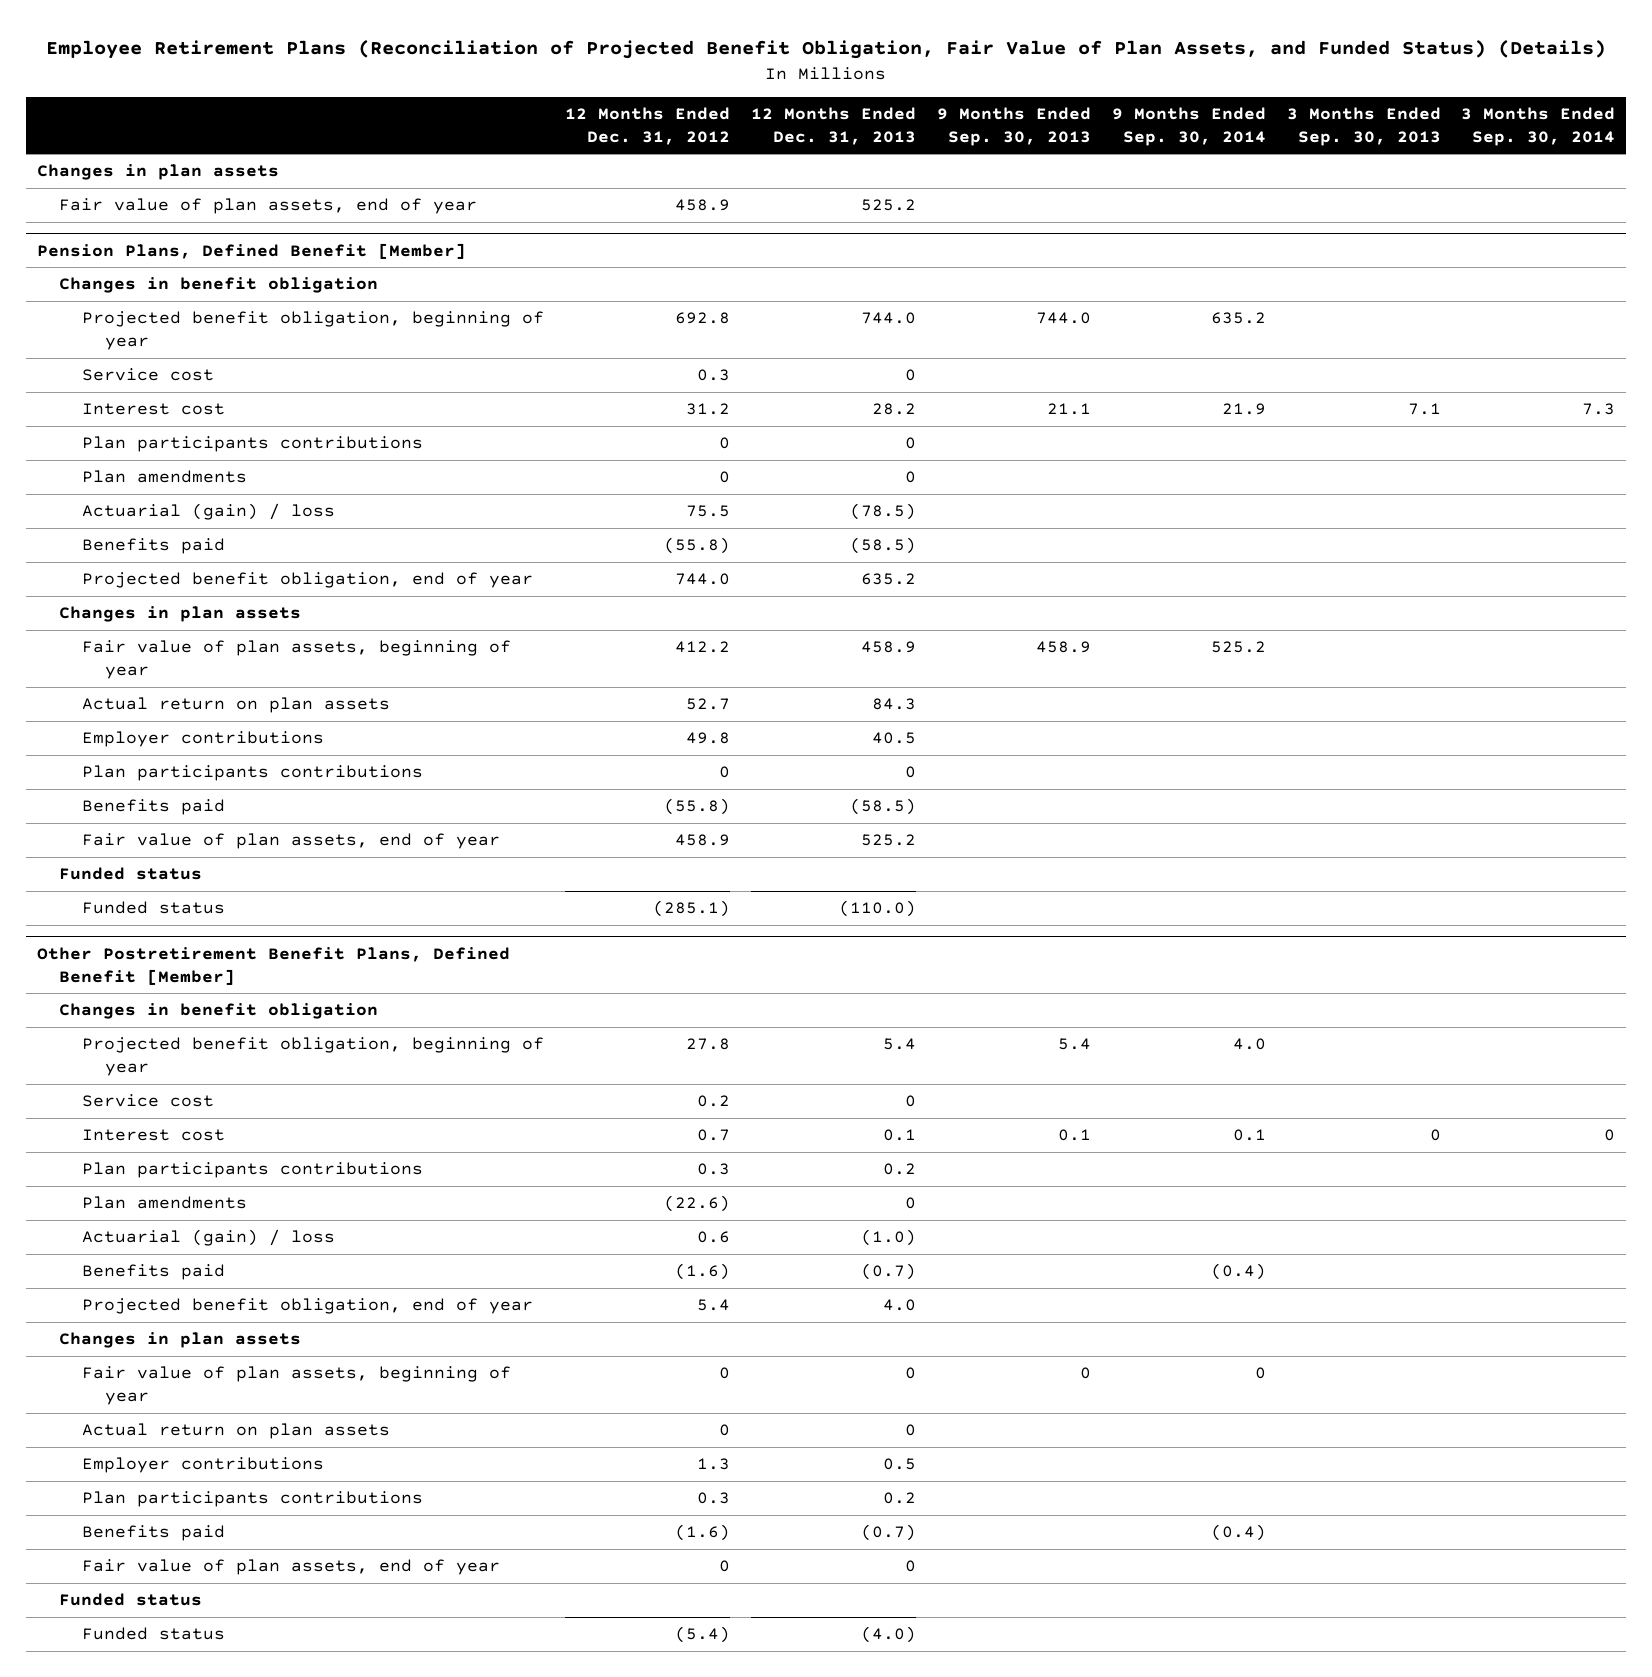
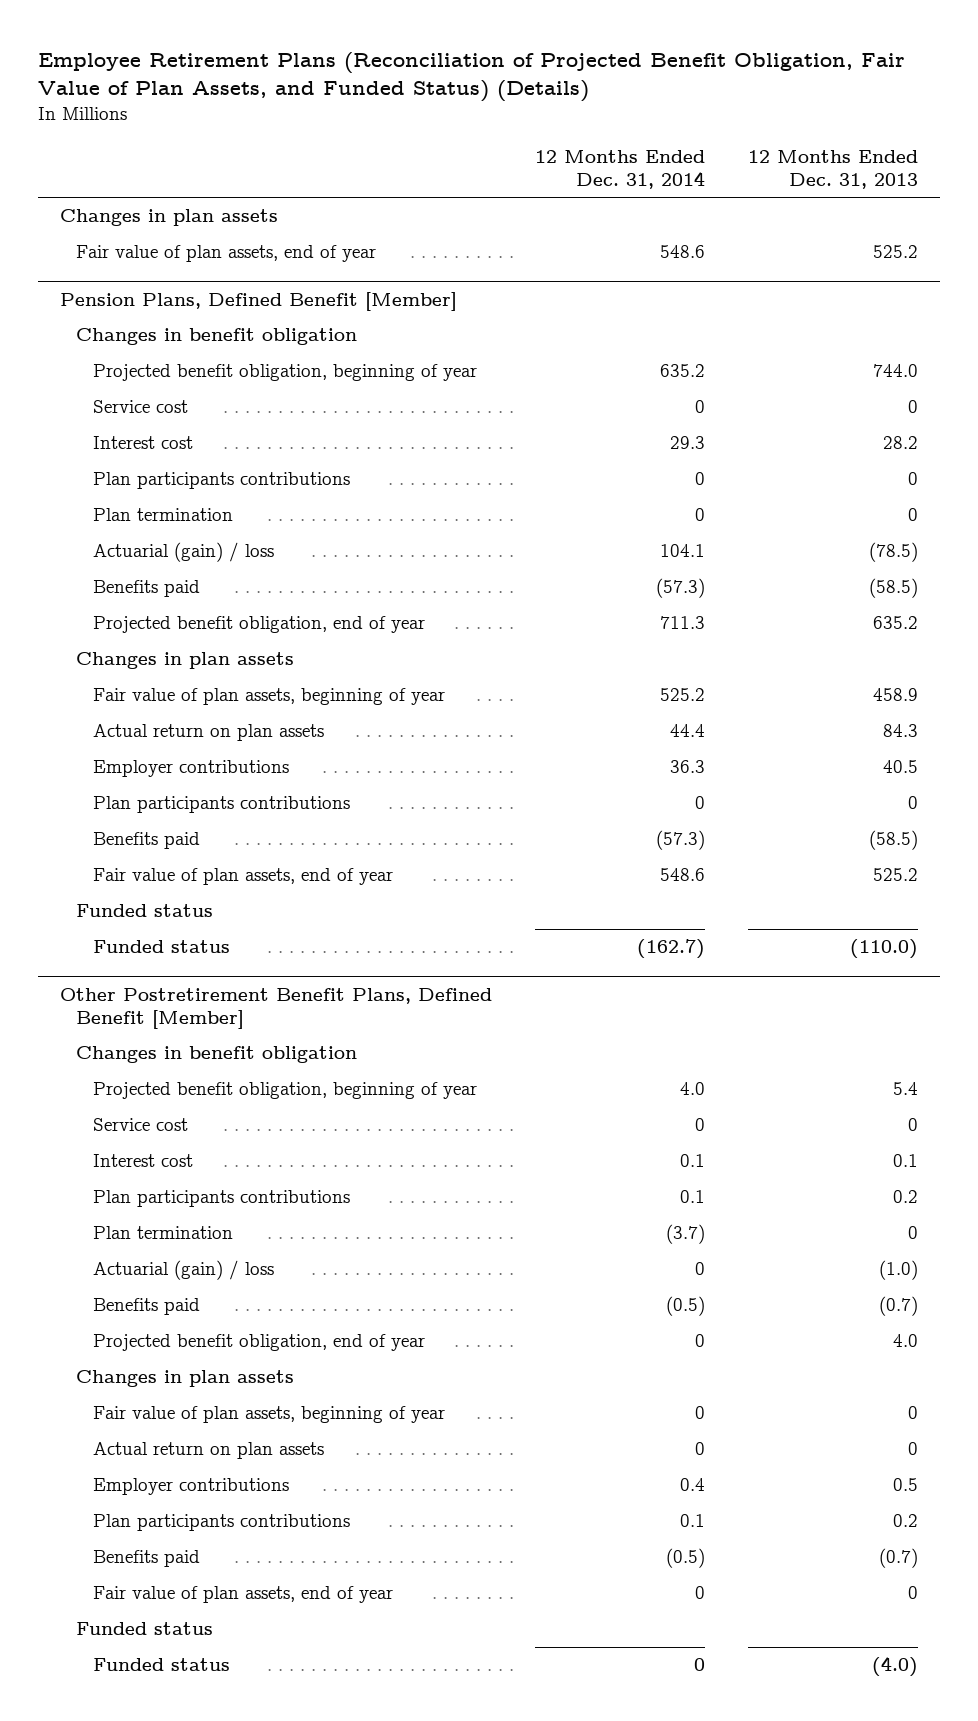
[564,106,730,145] 12 Months Ended Dec. 31, 2012 -> none
[936,106,1091,146] 9 Months Ended Sep. 30, 2013 -> none
[1111,106,1266,146] 9 Months Ended Sep. 30, 2014 -> none
[1286,106,1441,146] 3 Months Ended Sep. 30, 2013 -> none
[1461,106,1616,146] 3 Months Ended Sep. 30, 2014 -> none
none -> [535,149,706,189] 12 Months Ended Dec. 31, 2014
[82,470,248,484] Plan amendments -> [93,508,234,522] Plan termination
[82,1196,248,1210] Plan amendments -> [93,1226,234,1240] Plan termination

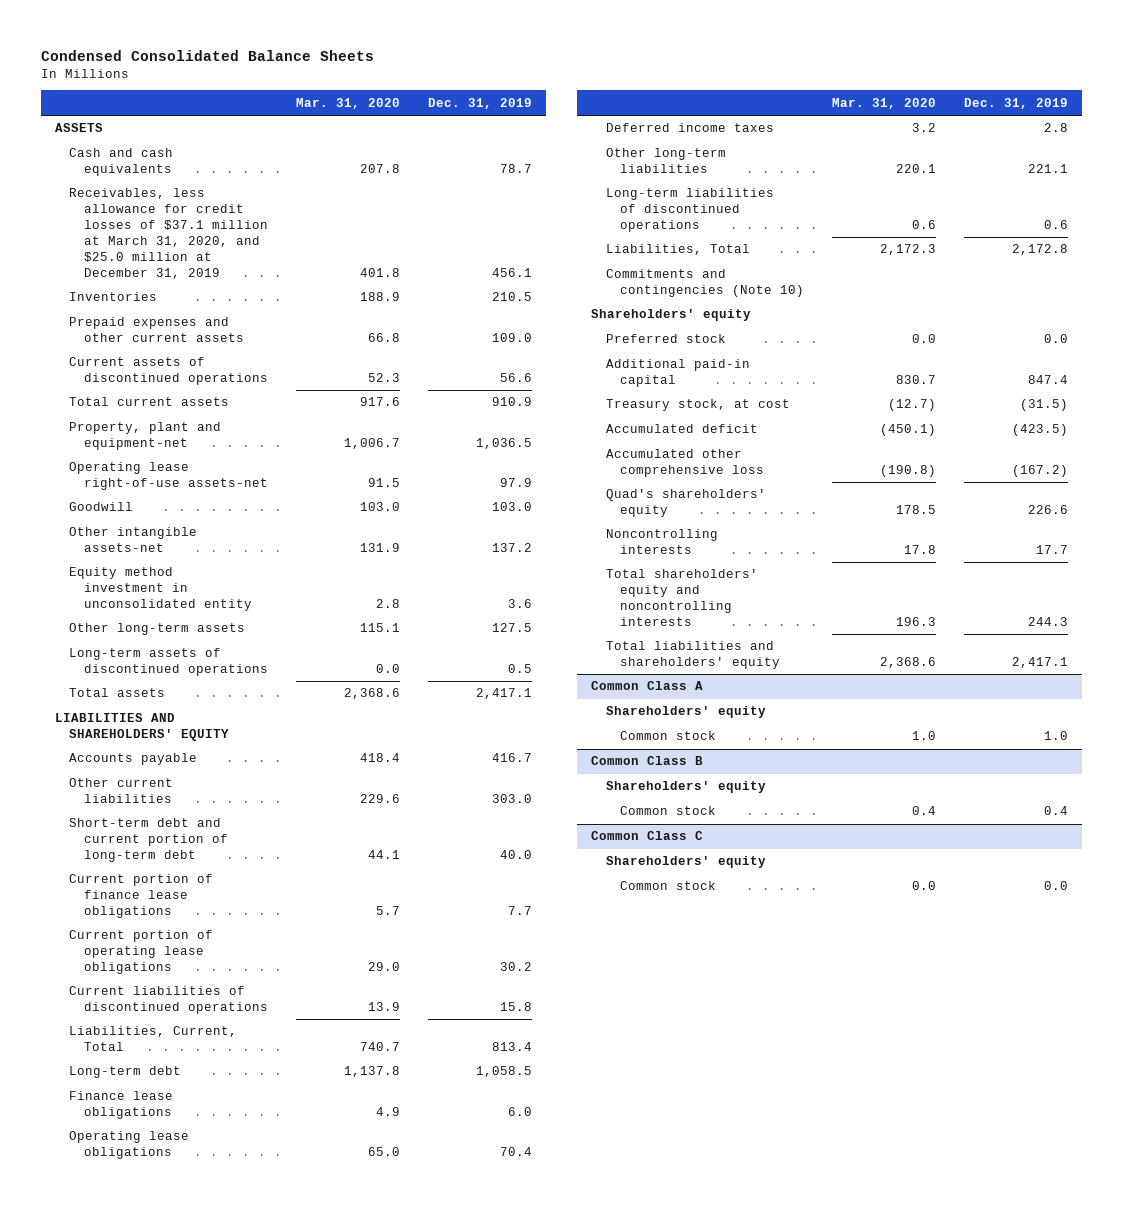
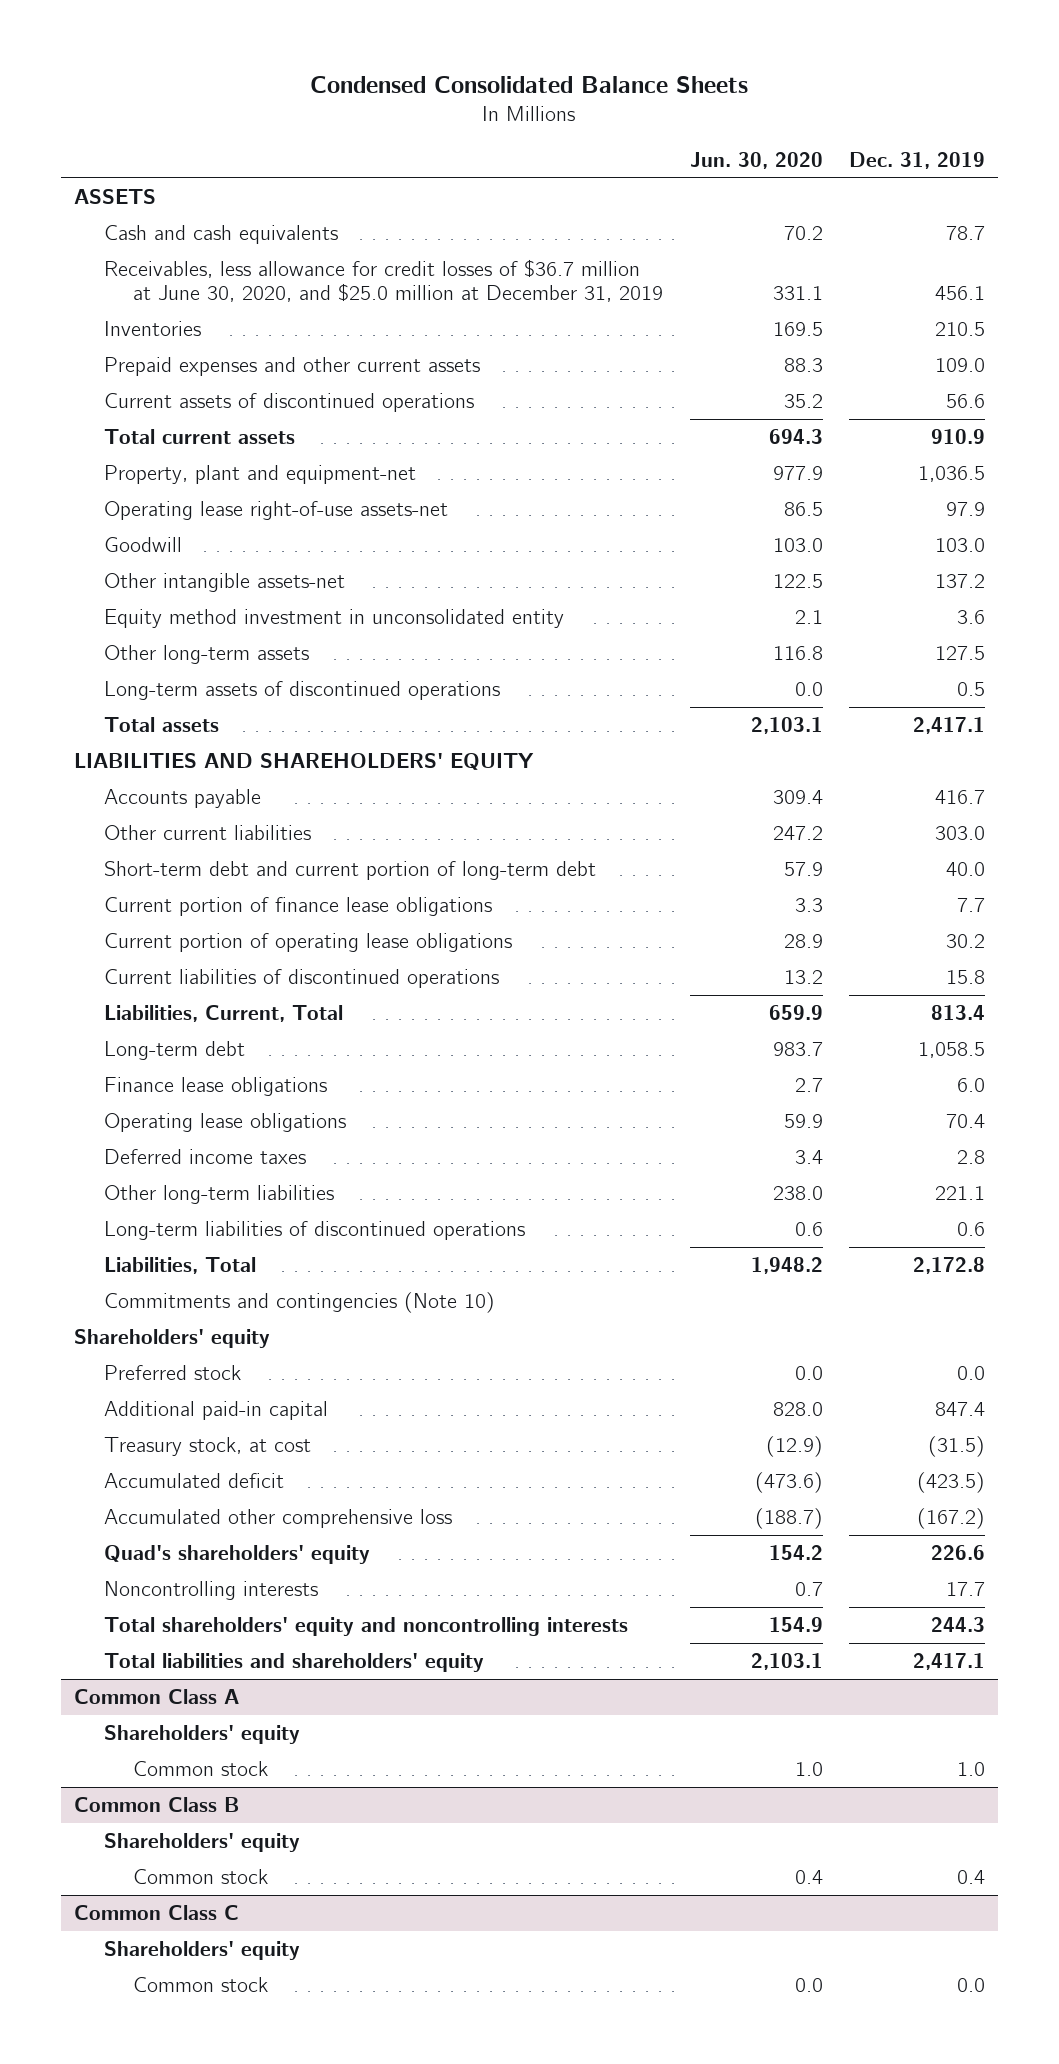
[295,97,400,109] Mar. 31, 2020 -> none
none -> [689,151,823,169] Jun. 30, 2020
[69,188,268,279] Receivables, less allowance for credit losses of $37.1 million at March 31, 2020, and $25.0 million at December 31, 2019 -> [103,259,664,303] Receivables, less allowance for credit losses of $36.7 million at June 30, 2020, and $25.0 million at December 31, 2019

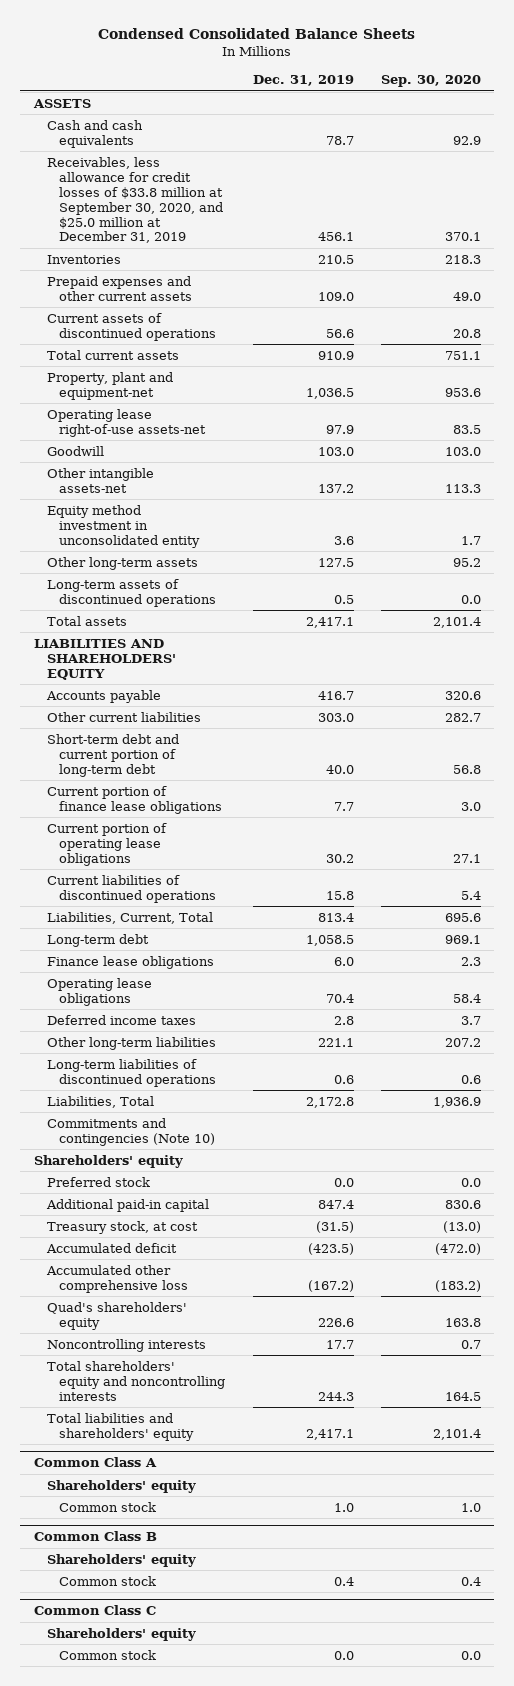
[689,151,823,169] Jun. 30, 2020 -> none
none -> [380,75,481,88] Sep. 30, 2020
[103,259,664,303] Receivables, less allowance for credit losses of $36.7 million at June 30, 2020, and $25.0 million at December 31, 2019 -> [46,156,224,244] Receivables, less allowance for credit losses of $33.8 million at September 30, 2020, and $25.0 million at December 31, 2019

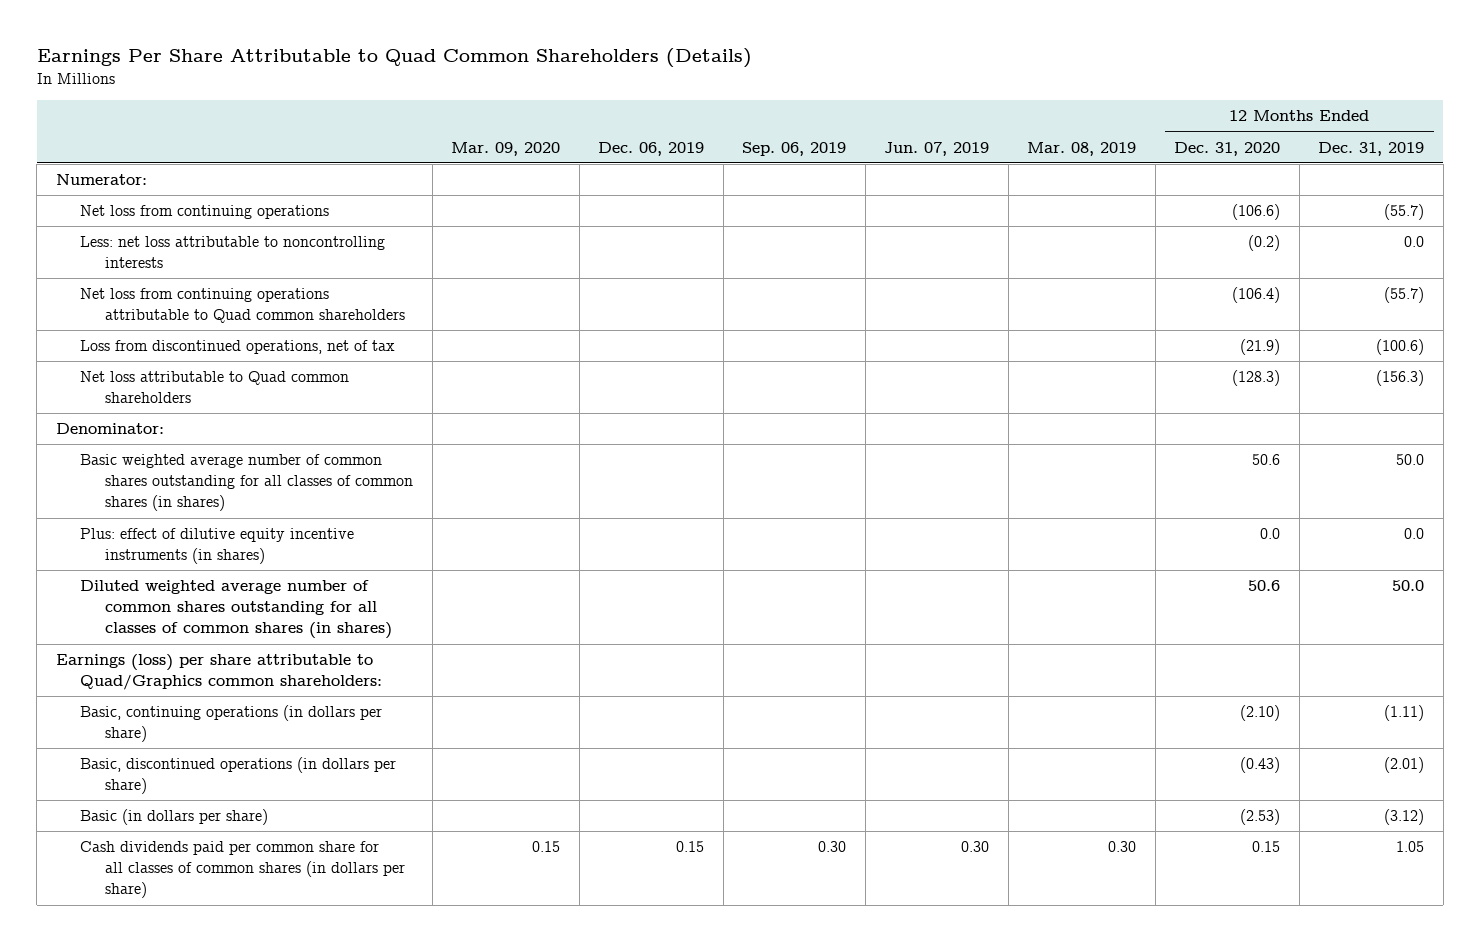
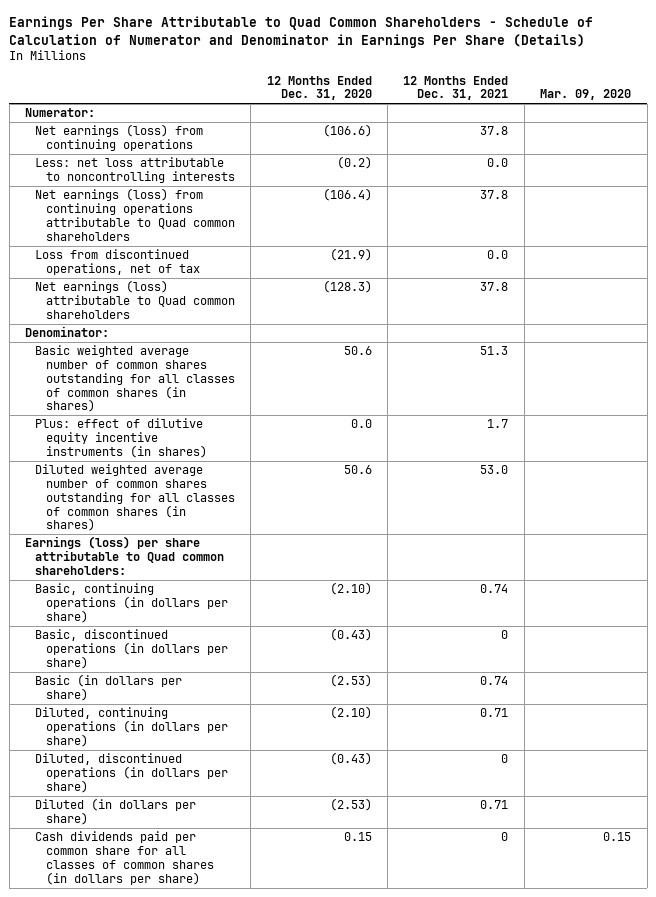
[36,47,752,68] Earnings Per Share Attributable to Quad Common Shareholders (Details) -> [9,15,594,48] Earnings Per Share Attributable to Quad Common Shareholders - Schedule of Calculation of Numerator and Denominator in Earnings Per Share (Details)
[598,141,705,156] Dec. 06, 2019 -> none
[742,141,847,156] Sep. 06, 2019 -> none
[884,141,990,156] Jun. 07, 2019 -> none
[1027,141,1137,156] Mar. 08, 2019 -> none
[1318,141,1425,156] Dec. 31, 2019 -> none
none -> [403,75,509,101] 12 Months Ended Dec. 31, 2021
[80,205,330,220] Net loss from continuing operations -> [35,124,204,152] Net earnings (loss) from continuing operations
[80,288,406,324] Net loss from continuing operations attributable to Quad common shareholders -> [35,188,235,241] Net earnings (loss) from continuing operations attributable to Quad common shareholders
[80,371,350,404] Net loss attributable to Quad common shareholders -> [35,280,235,319] Net earnings (loss) attributable to Quad common shareholders
[55,654,383,691] Earnings (loss) per share attributable to Quad/Graphics common shareholders: -> [25,536,225,575] Earnings (loss) per share attributable to Quad common shareholders:
none -> [35,707,228,747] Diluted, continuing operations (in dollars per share)
none -> [35,753,228,793] Diluted, discontinued operations (in dollars per share)
none -> [35,798,197,826] Diluted (in dollars per share)

